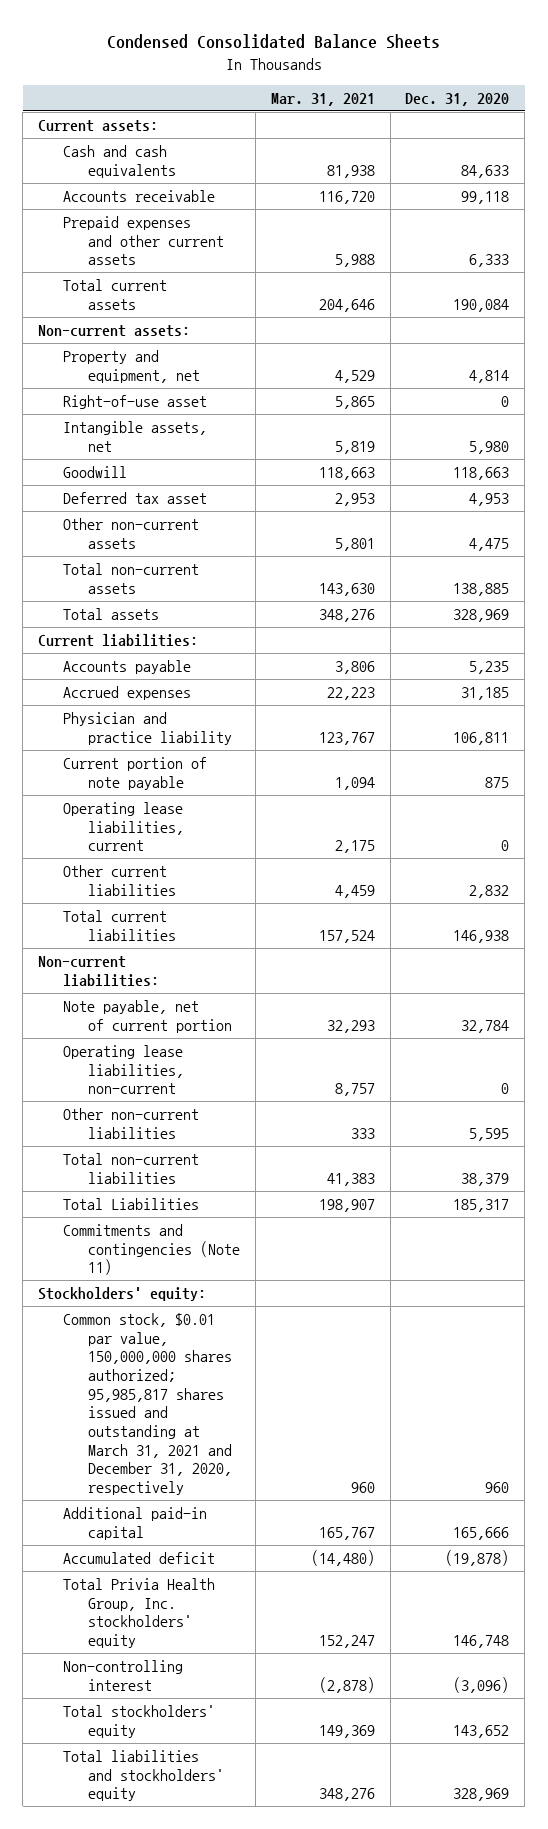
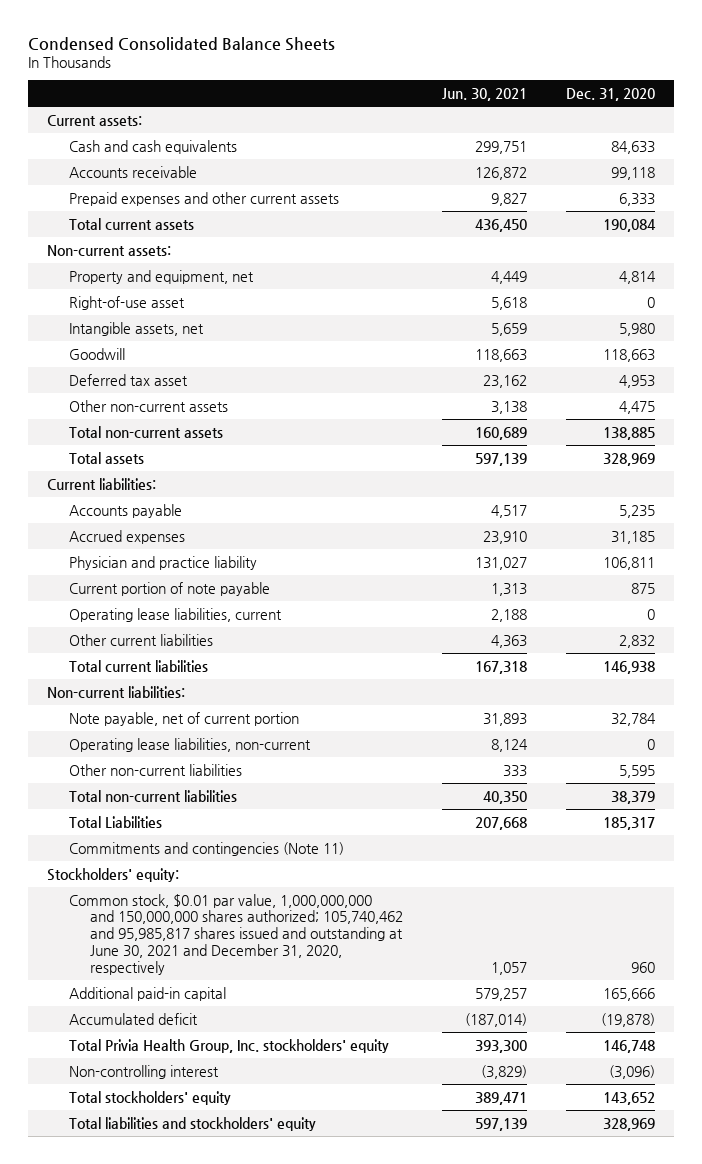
[270,92,375,106] Mar. 31, 2021 -> none
none -> [441,88,527,102] Jun. 30, 2021
[62,1313,232,1496] Common stock, $0.01 par value, 150,000,000 shares authorized; 95,985,817 shares issued and outstanding at March 31, 2021 and December 31, 2020, respectively -> [68,893,403,975] Common stock, $0.01 par value, 1,000,000,000 and 150,000,000 shares authorized; 105,740,462 and 95,985,817 shares issued and outstanding at June 30, 2021 and December 31, 2020, respectively

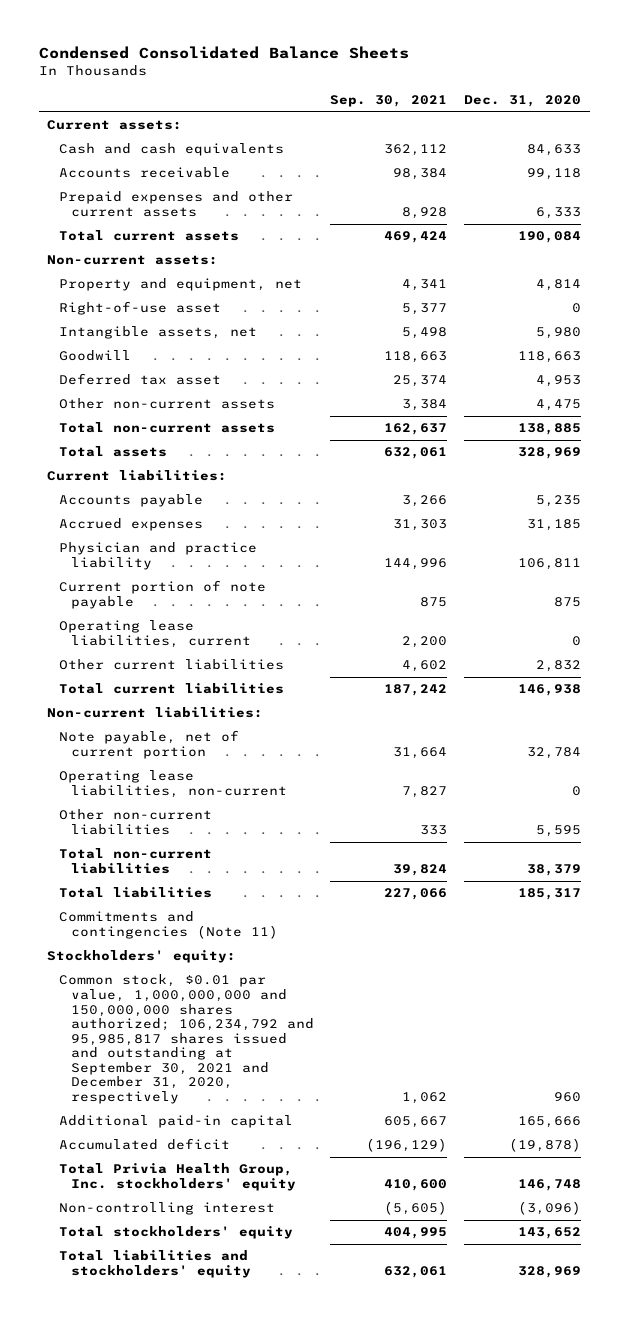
[441,88,527,102] Jun. 30, 2021 -> none
none -> [330,95,448,108] Sep. 30, 2021
[68,815,162,828] Total Liabilities -> [58,887,212,899] Total liabilities
[68,893,403,975] Common stock, $0.01 par value, 1,000,000,000 and 150,000,000 shares authorized; 105,740,462 and 95,985,817 shares issued and outstanding at June 30, 2021 and December 31, 2020, respectively -> [58,974,314,1104] Common stock, $0.01 par value, 1,000,000,000 and 150,000,000 shares authorized; 106,234,792 and 95,985,817 shares issued and outstanding at September 30, 2021 and December 31, 2020, respectively

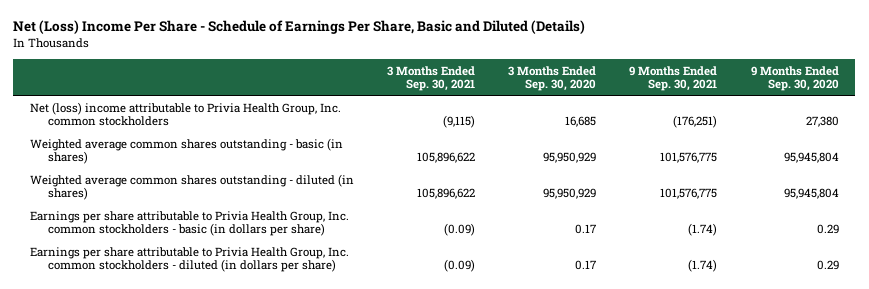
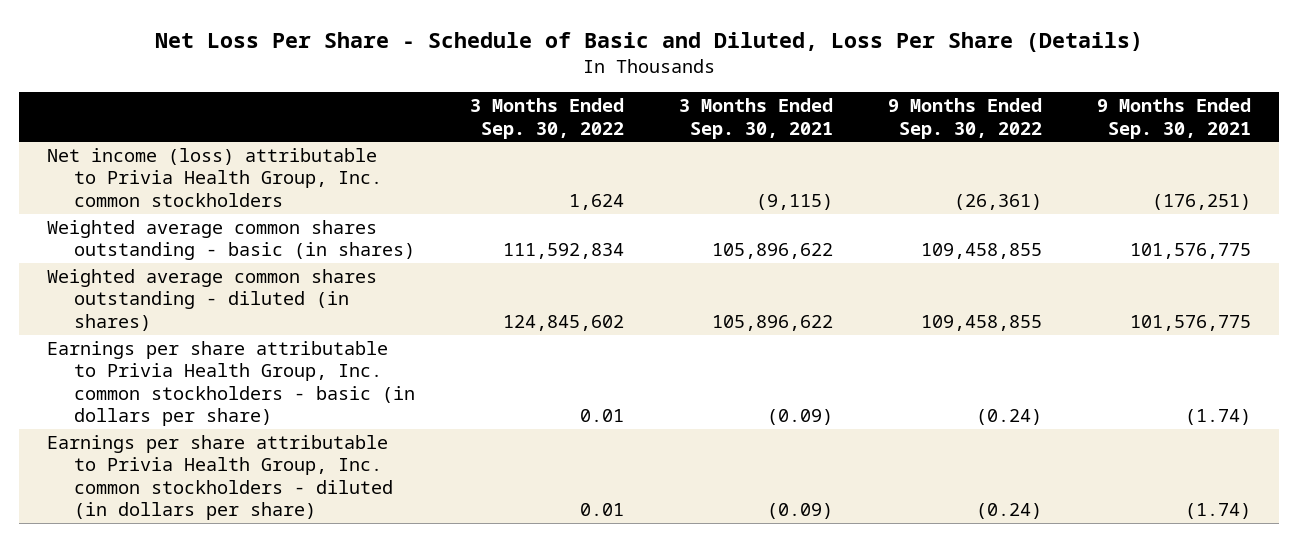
[13,20,586,35] Net (Loss) Income Per Share - Schedule of Earnings Per Share, Basic and Diluted (Details) -> [155,32,1144,53] Net Loss Per Share - Schedule of Basic and Diluted, Loss Per Share (Details)
[508,65,597,92] 3 Months Ended Sep. 30, 2020 -> none
[750,65,839,92] 9 Months Ended Sep. 30, 2020 -> none
none -> [469,98,624,139] 3 Months Ended Sep. 30, 2022
none -> [888,98,1043,139] 9 Months Ended Sep. 30, 2022
[29,101,341,127] Net (loss) income attributable to Privia Health Group, Inc. common stockholders -> [47,148,382,207] Net income (loss) attributable to Privia Health Group, Inc. common stockholders

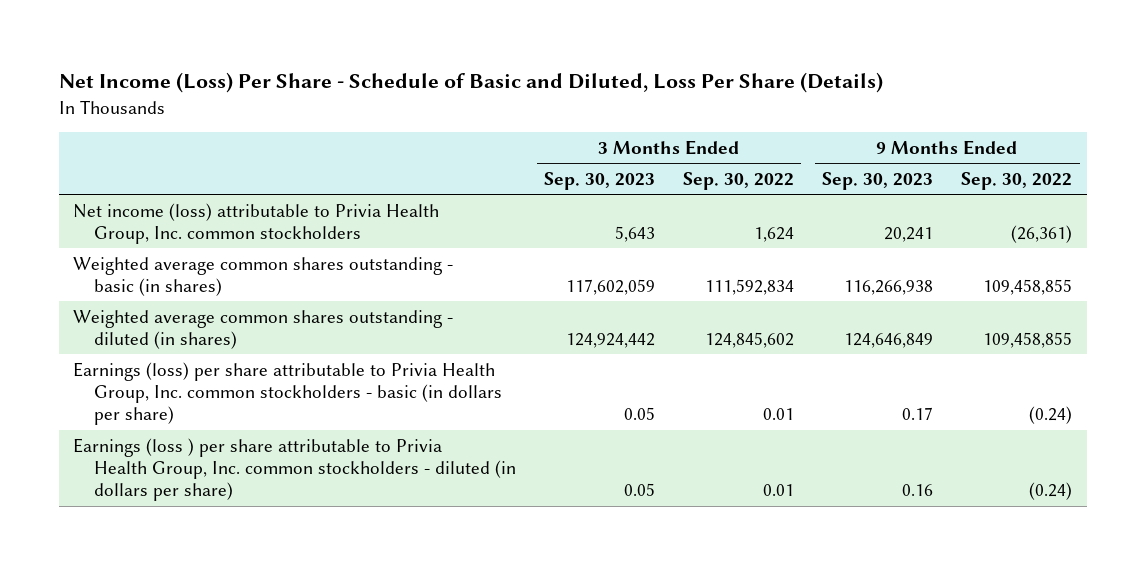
[155,32,1144,53] Net Loss Per Share - Schedule of Basic and Diluted, Loss Per Share (Details) -> [58,72,883,94] Net Income (Loss) Per Share - Schedule of Basic and Diluted, Loss Per Share (Details)
[679,98,834,139] 3 Months Ended Sep. 30, 2021 -> none
[1097,98,1252,139] 9 Months Ended Sep. 30, 2021 -> none
none -> [544,172,656,191] Sep. 30, 2023
none -> [822,172,934,191] Sep. 30, 2023
[47,341,415,426] Earnings per share attributable to Privia Health Group, Inc. common stockholders - basic (in dollars per share) -> [72,361,502,426] Earnings (loss) per share attributable to Privia Health Group, Inc. common stockholders - basic (in dollars per share)
[47,435,393,520] Earnings per share attributable to Privia Health Group, Inc. common stockholders - diluted (in dollars per share) -> [72,437,516,502] Earnings (loss ) per share attributable to Privia Health Group, Inc. common stockholders - diluted (in dollars per share)

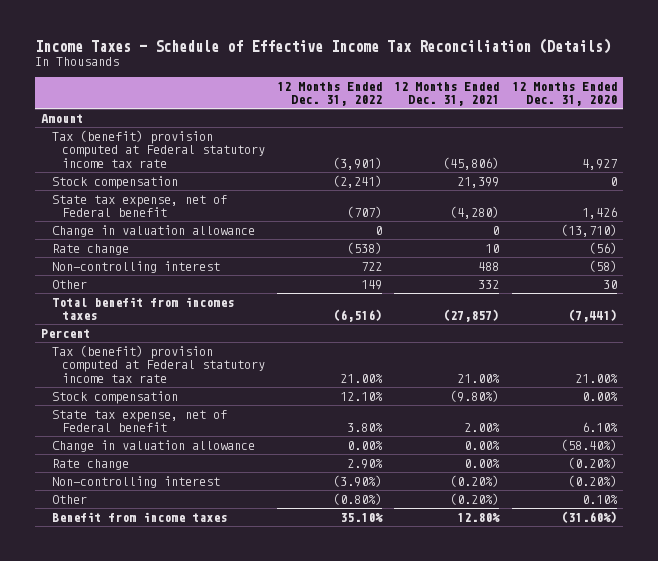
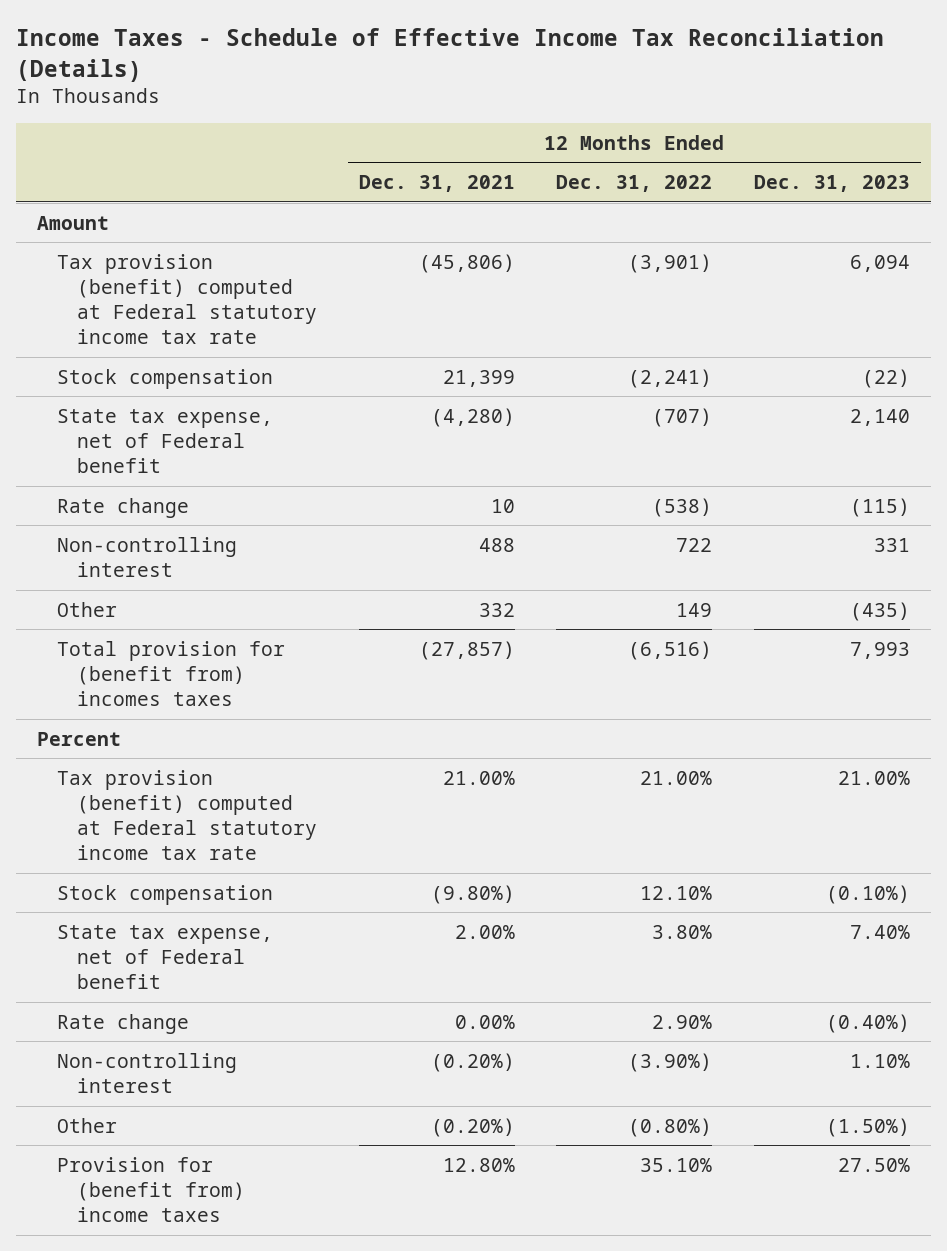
[511,82,617,107] 12 Months Ended Dec. 31, 2020 -> none
none -> [754,175,911,193] Dec. 31, 2023
[51,129,265,168] Tax (benefit) provision computed at Federal statutory income tax rate -> [56,253,317,345] Tax provision (benefit) computed at Federal statutory income tax rate
[51,224,255,237] Change in valuation allowance -> none
[51,296,234,321] Total benefit from incomes taxes -> [56,640,285,707] Total provision for (benefit from) incomes taxes
[51,344,265,383] Tax (benefit) provision computed at Federal statutory income tax rate -> [56,769,317,861] Tax provision (benefit) computed at Federal statutory income tax rate
[51,439,255,452] Change in valuation allowance -> none
[51,511,227,522] Benefit from income taxes -> [56,1156,245,1223] Provision for (benefit from) income taxes

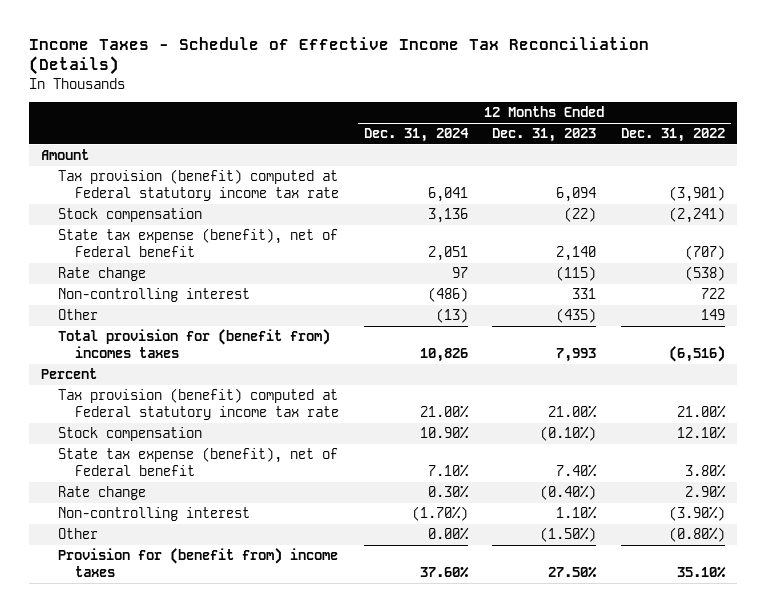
[358,175,515,193] Dec. 31, 2021 -> none
none -> [363,128,469,143] Dec. 31, 2024
[56,408,273,474] State tax expense, net of Federal benefit -> [57,228,338,258] State tax expense (benefit), net of Federal benefit
[56,924,273,990] State tax expense, net of Federal benefit -> [57,447,338,477] State tax expense (benefit), net of Federal benefit

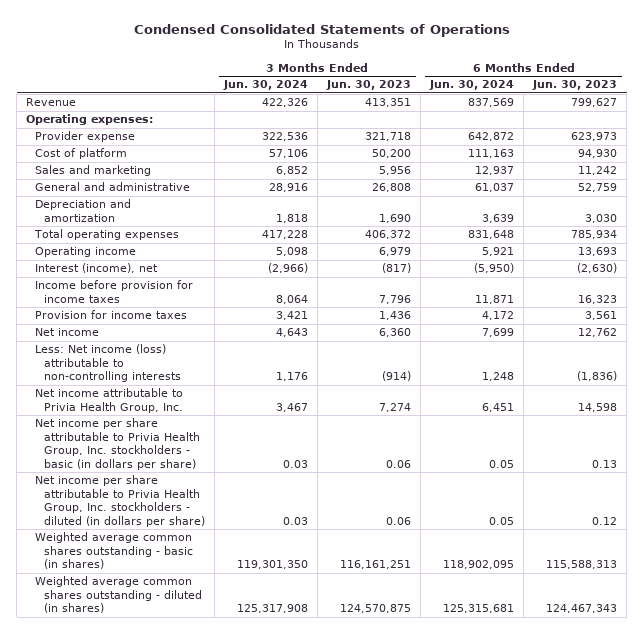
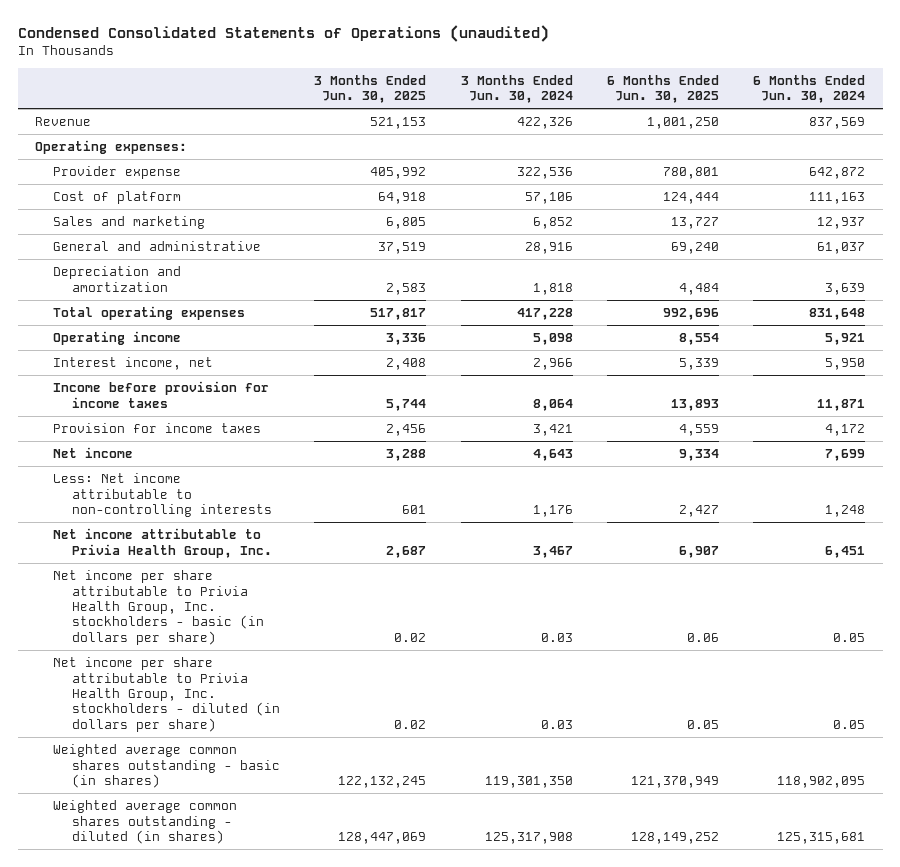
[133,23,510,37] Condensed Consolidated Statements of Operations -> [17,24,549,42] Condensed Consolidated Statements of Operations (unaudited)
[326,80,412,91] Jun. 30, 2023 -> none
[532,80,618,91] Jun. 30, 2023 -> none
none -> [314,74,427,104] 3 Months Ended Jun. 30, 2025
none -> [607,74,720,104] 6 Months Ended Jun. 30, 2025
[35,263,159,274] Interest (income), net -> [53,357,214,371] Interest income, net
[267,263,308,274] (2,966) -> [532,358,573,371] 2,966
[474,263,515,274] (5,950) -> [825,358,866,371] 5,950
[35,344,181,383] Less: Net income (loss) attributable to non-controlling interests -> [53,473,272,517] Less: Net income attributable to non-controlling interests

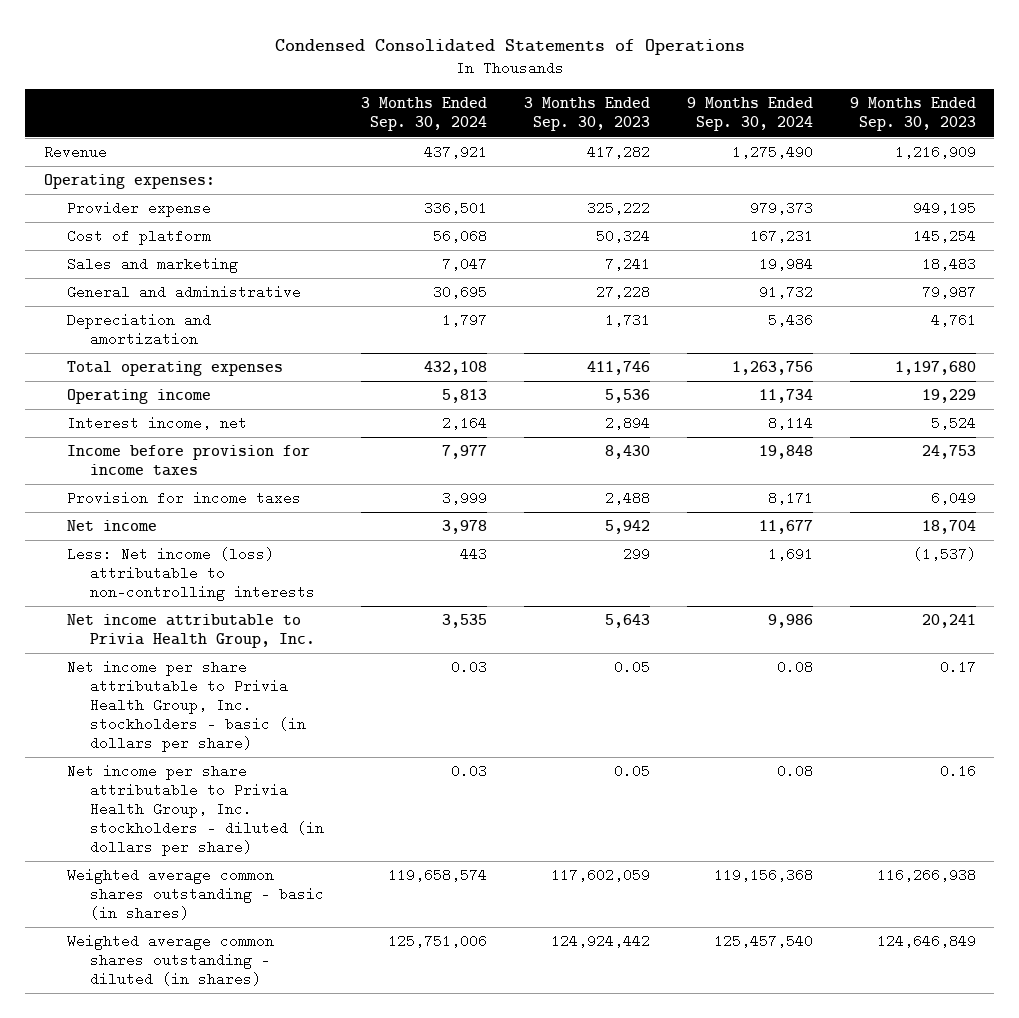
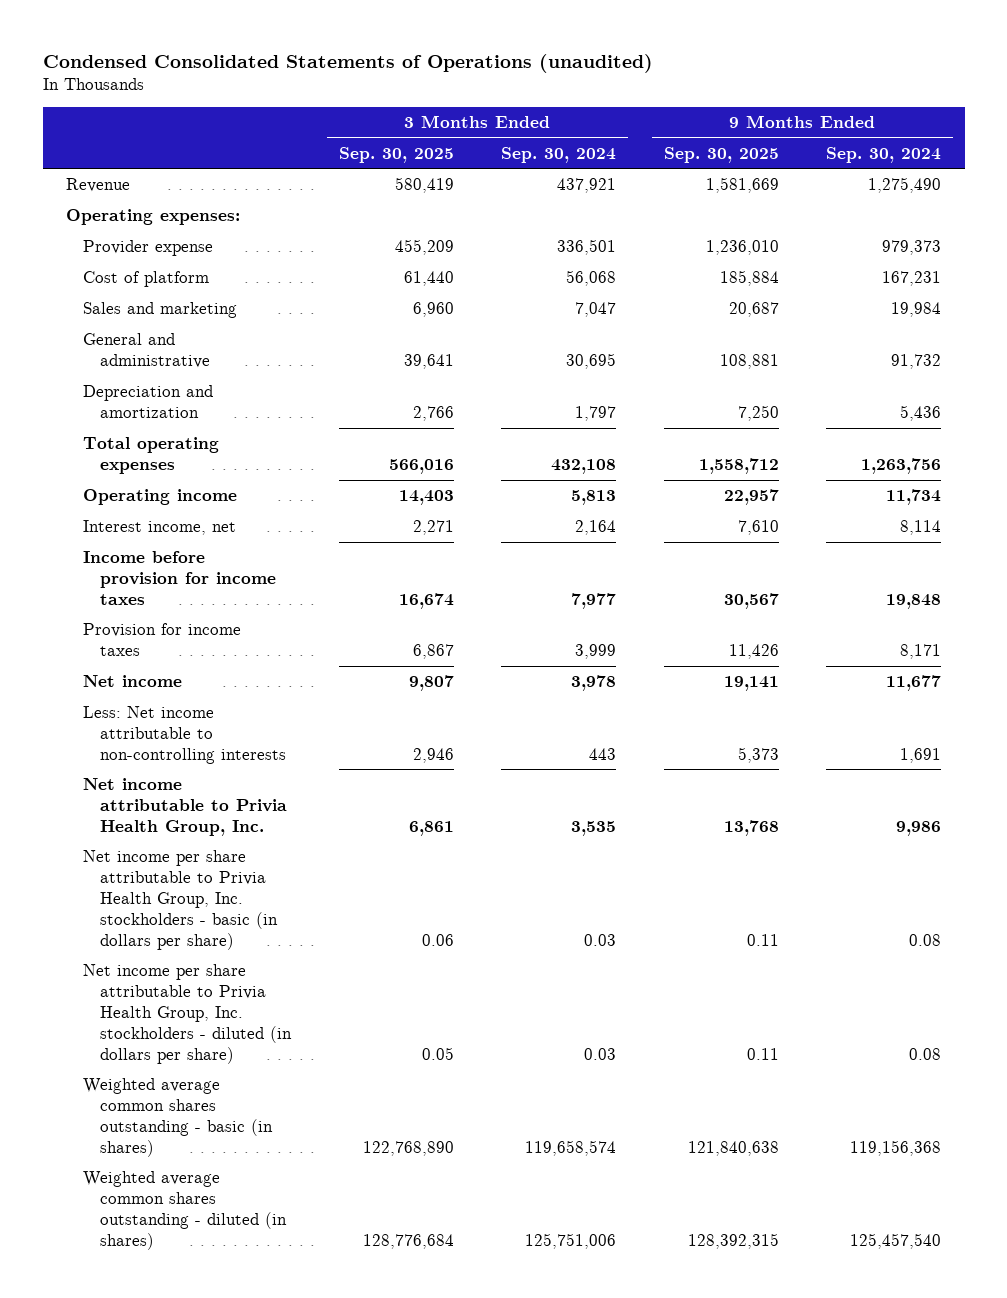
[274,38,745,55] Condensed Consolidated Statements of Operations -> [42,54,653,74] Condensed Consolidated Statements of Operations (unaudited)
[523,97,650,132] 3 Months Ended Sep. 30, 2023 -> none
[849,97,976,132] 9 Months Ended Sep. 30, 2023 -> none
none -> [338,146,454,163] Sep. 30, 2025
none -> [663,146,779,163] Sep. 30, 2025
[67,547,316,602] Less: Net income (loss) attributable to non-controlling interests -> [83,706,287,764] Less: Net income attributable to non-controlling interests

